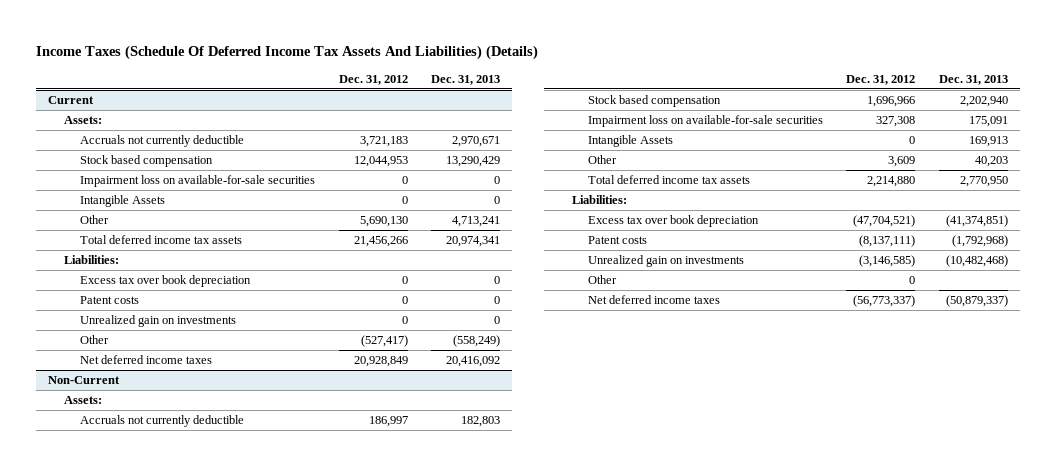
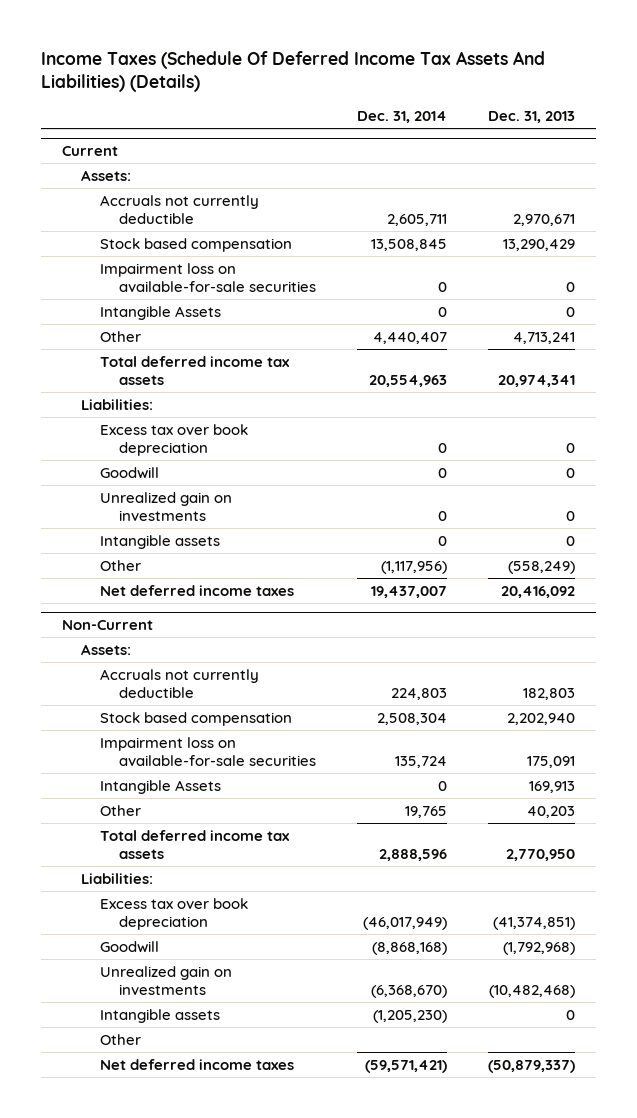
[338,74,408,85] Dec. 31, 2012 -> none
none -> [357,111,448,124] Dec. 31, 2014
[80,296,140,305] Patent costs -> [100,466,160,479] Goodwill
none -> [100,534,221,549] Intangible assets
[587,236,647,245] Patent costs -> [100,940,160,953] Goodwill
none -> [100,1008,221,1023] Intangible assets

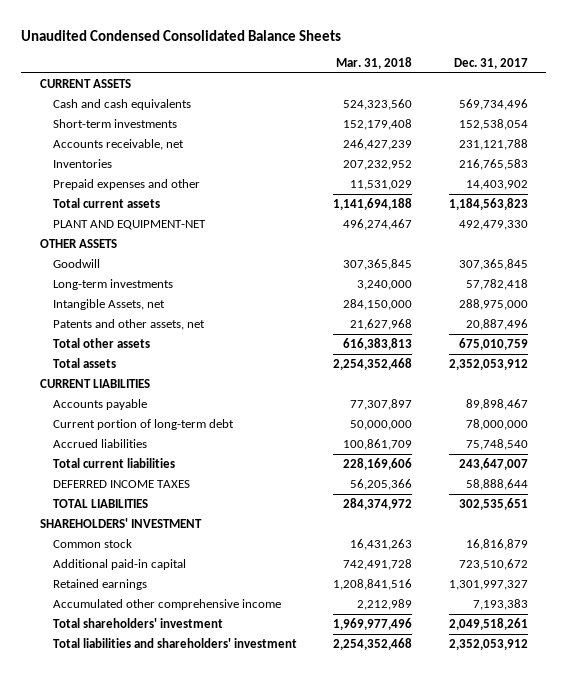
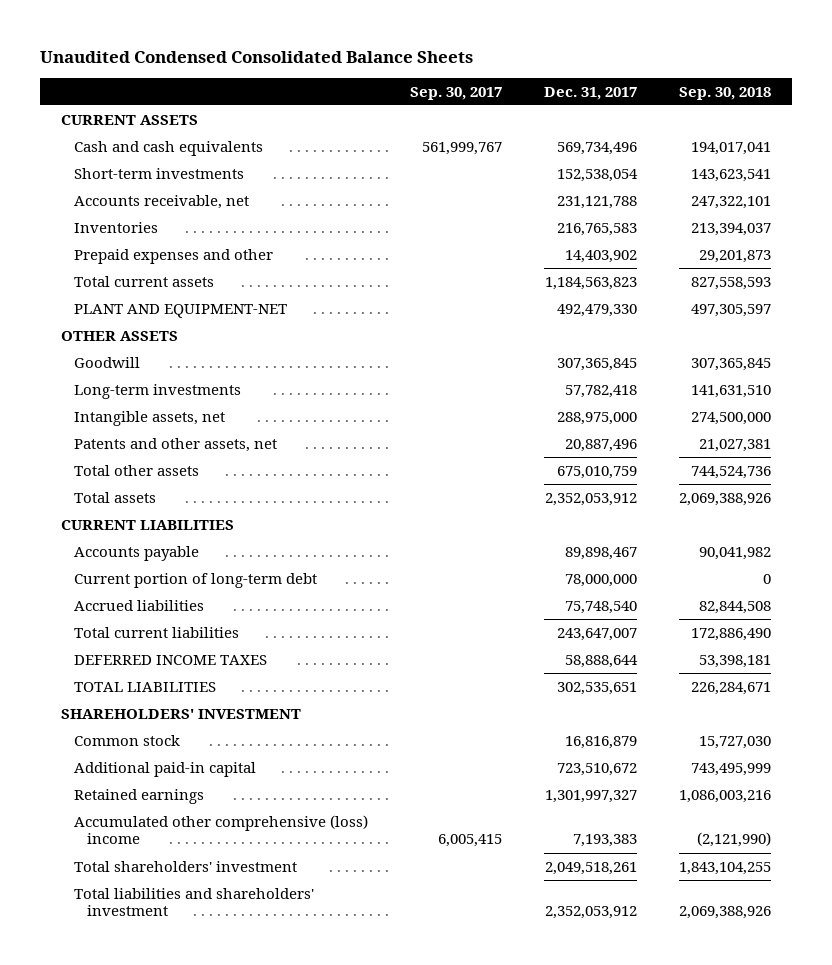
[336,57,413,70] Mar. 31, 2018 -> none
none -> [410,86,503,100] Sep. 30, 2017
none -> [679,86,772,100] Sep. 30, 2018
[52,298,165,310] Intangible Assets, net -> [73,410,225,426] Intangible assets, net
[52,598,281,610] Accumulated other comprehensive income -> [73,814,368,845] Accumulated other comprehensive (loss) income

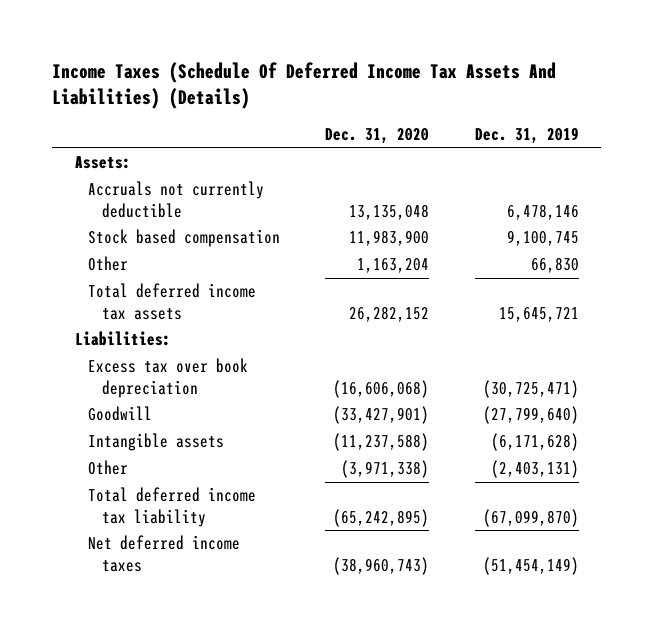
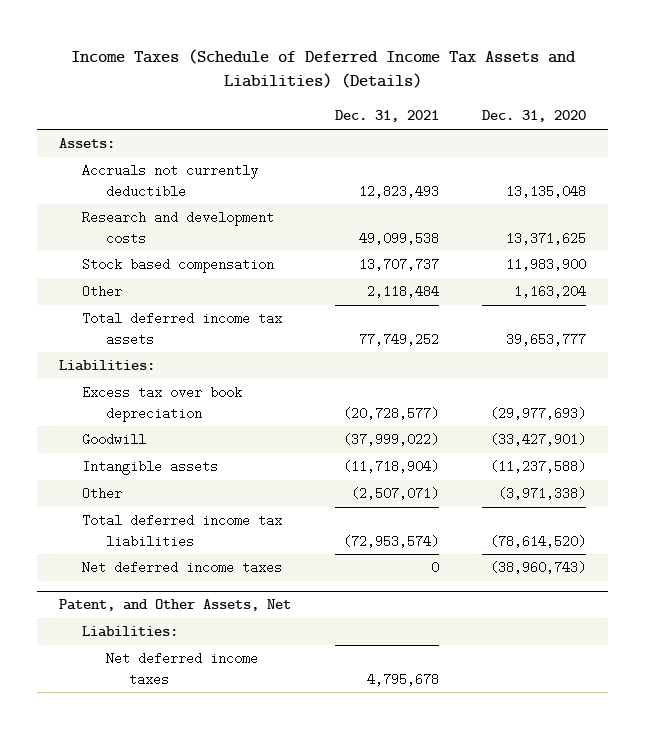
[52,62,557,110] Income Taxes (Schedule Of Deferred Income Tax Assets And Liabilities) (Details) -> [70,48,576,89] Income Taxes (Schedule of Deferred Income Tax Assets and Liabilities) (Details)
[474,127,579,145] Dec. 31, 2019 -> none
none -> [334,110,439,123] Dec. 31, 2021
none -> [82,211,275,245] Research and development costs
[349,305,430,322] 26,282,152 -> [506,332,587,346] 39,653,777
[333,379,430,398] (16,606,068) -> [490,406,587,420] (29,977,693)
[88,487,257,527] Total deferred income tax liability -> [82,514,283,548] Total deferred income tax liabilities
[333,508,430,527] (65,242,895) -> [490,534,587,548] (78,614,520)
none -> [59,599,292,612] Patent, and Other Assets, Net
none -> [82,626,179,638] Liabilities:
none -> [105,652,258,686] Net deferred income taxes

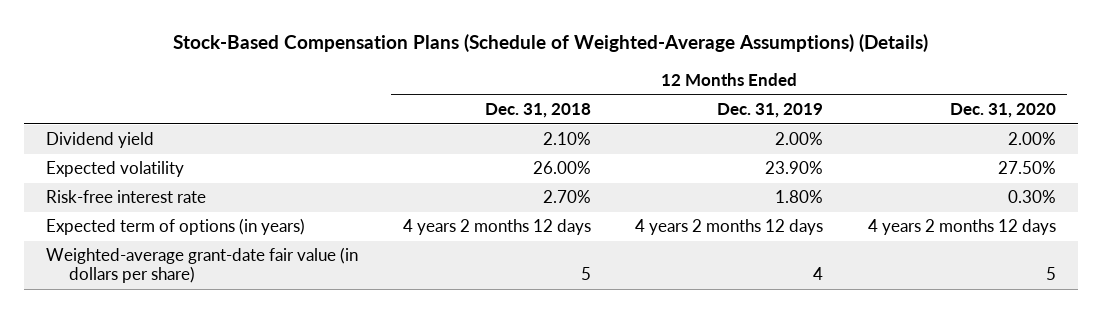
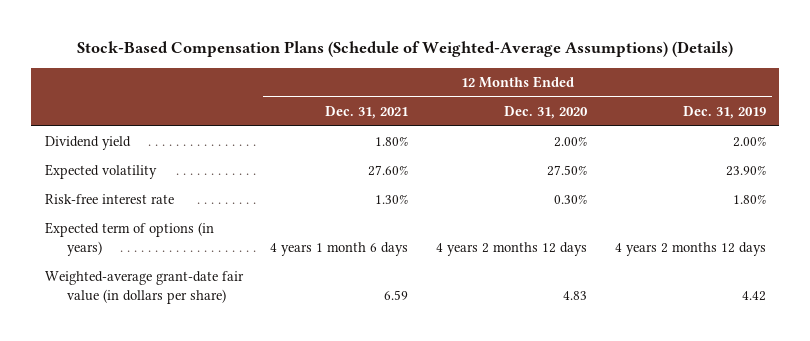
[484,102,591,118] Dec. 31, 2018 -> none
none -> [325,105,409,119] Dec. 31, 2021
[813,267,824,281] 4 -> [741,290,766,301] 4.42
[1045,267,1056,281] 5 -> [562,290,587,300] 4.83

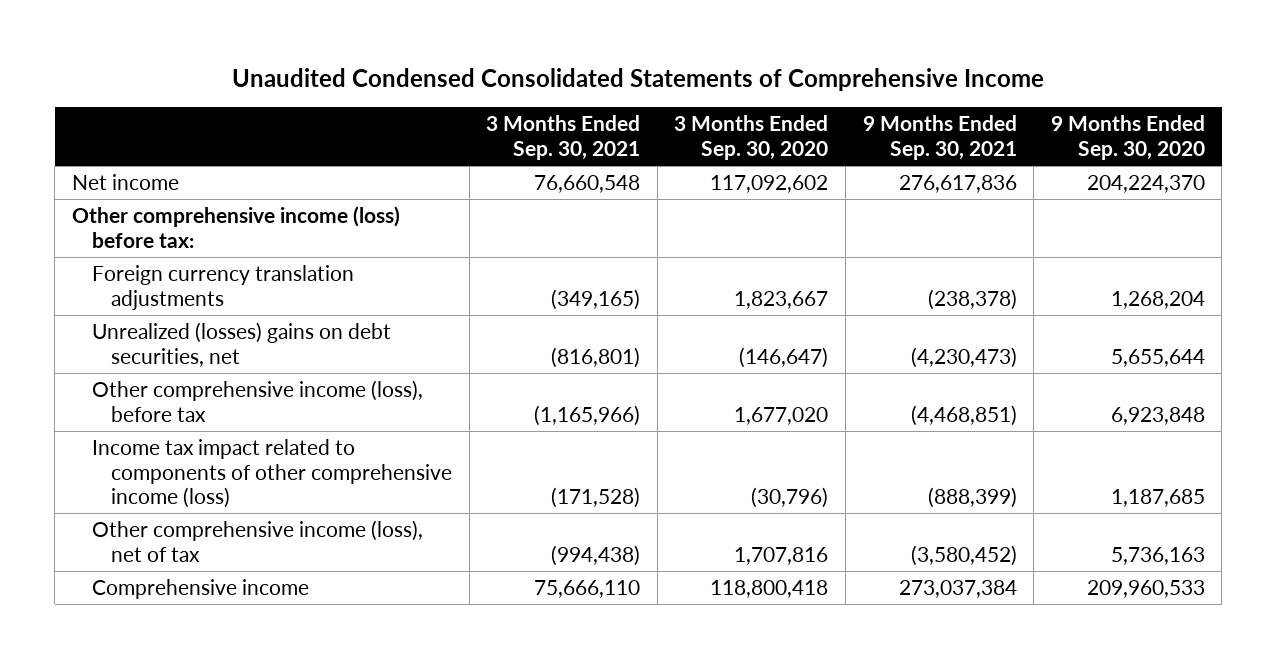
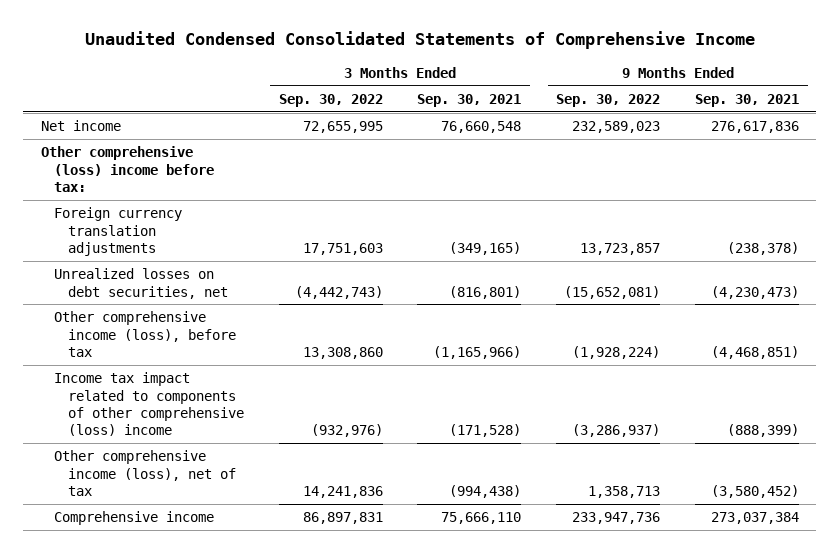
[674,115,829,160] 3 Months Ended Sep. 30, 2020 -> none
[1050,115,1205,160] 9 Months Ended Sep. 30, 2020 -> none
none -> [278,94,383,108] Sep. 30, 2022
none -> [556,94,661,108] Sep. 30, 2022
[71,206,400,248] Other comprehensive income (loss) before tax: -> [40,146,215,192] Other comprehensive (loss) income before tax:
[91,322,391,367] Unrealized (losses) gains on debt securities, net -> [54,268,228,299] Unrealized losses on debt securities, net
[91,439,453,508] Income tax impact related to components of other comprehensive income (loss) -> [54,372,244,437] Income tax impact related to components of other comprehensive (loss) income

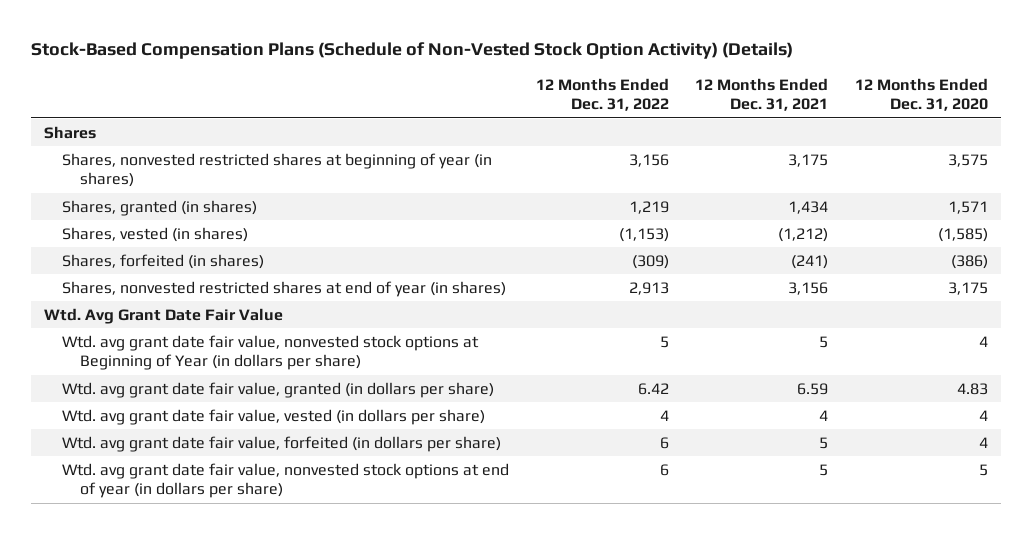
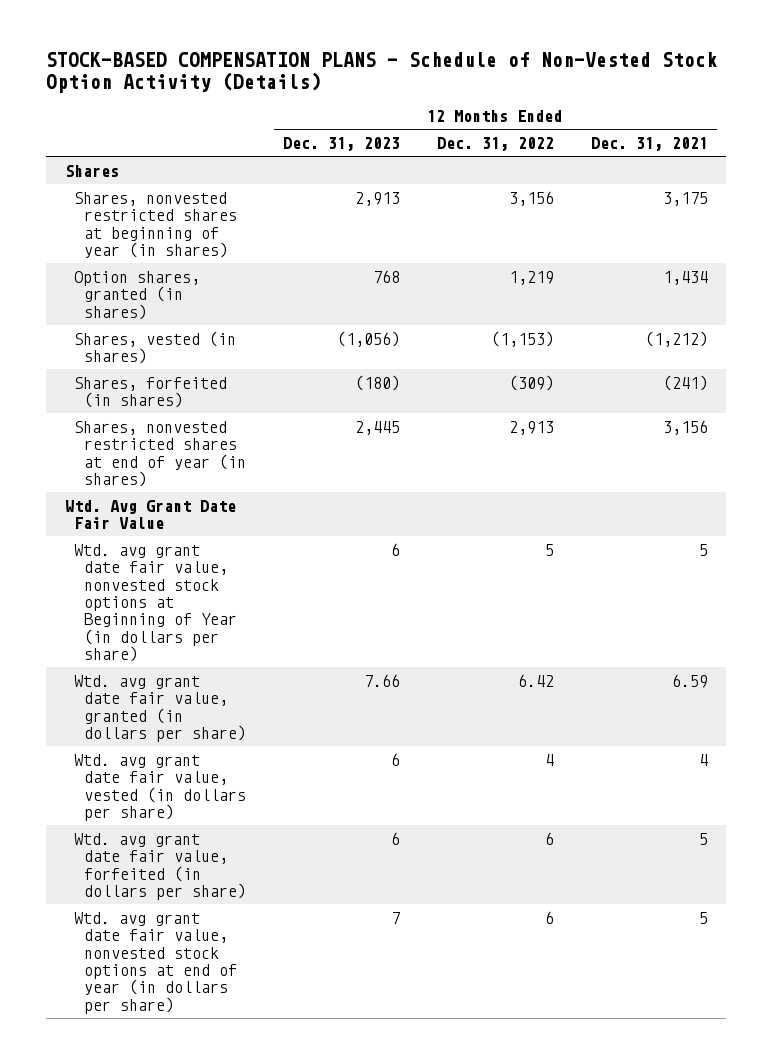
[30,42,793,60] Stock-Based Compensation Plans (Schedule of Non-Vested Stock Option Activity) (Details) -> [46,52,718,93] STOCK-BASED COMPENSATION PLANS - Schedule of Non-Vested Stock Option Activity (Details)
[854,77,988,112] 12 Months Ended Dec. 31, 2020 -> none
none -> [282,136,400,151] Dec. 31, 2023
[62,199,258,216] Shares, granted (in shares) -> [74,270,201,320] Option shares, granted (in shares)

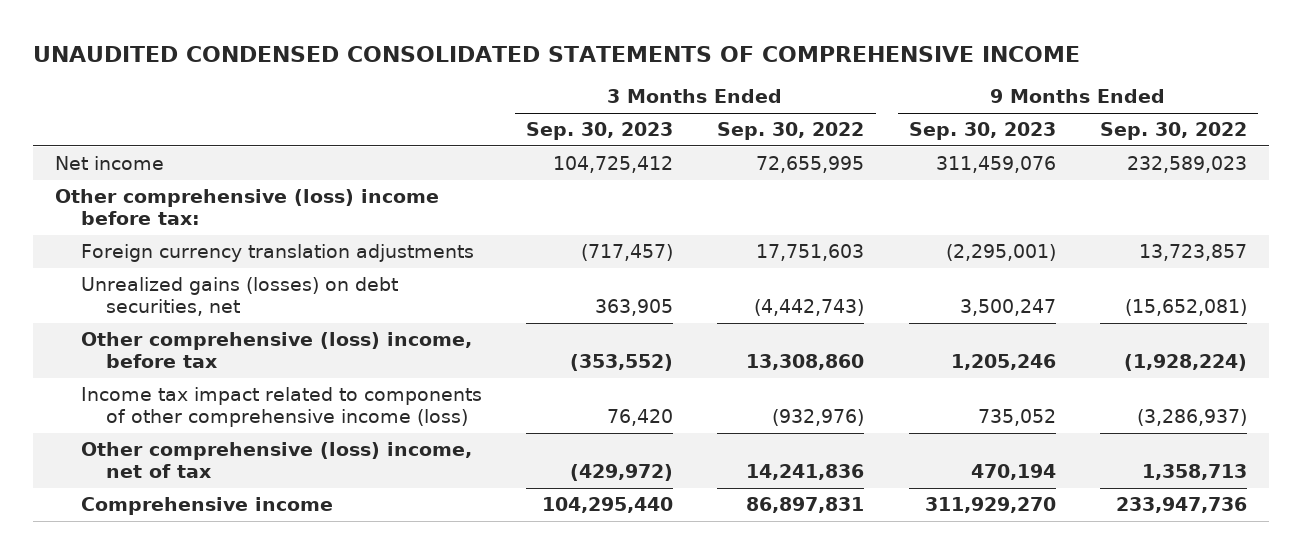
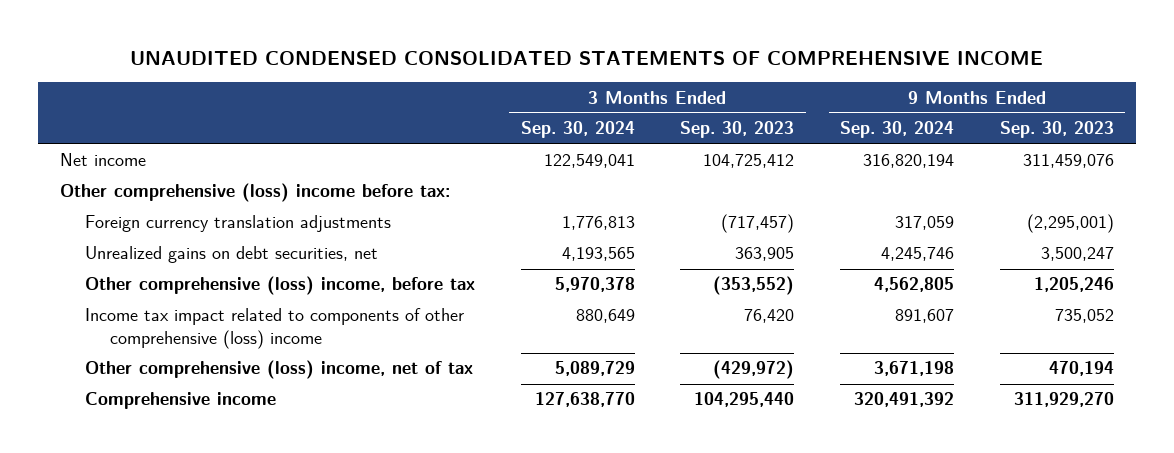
[717,122,865,141] Sep. 30, 2022 -> none
[1100,122,1248,141] Sep. 30, 2022 -> none
none -> [520,121,635,139] Sep. 30, 2024
none -> [839,121,954,139] Sep. 30, 2024
[80,277,398,317] Unrealized gains (losses) on debt securities, net -> [84,246,378,264] Unrealized gains on debt securities, net
[80,387,482,428] Income tax impact related to components of other comprehensive income (loss) -> [84,308,464,349] Income tax impact related to components of other comprehensive (loss) income

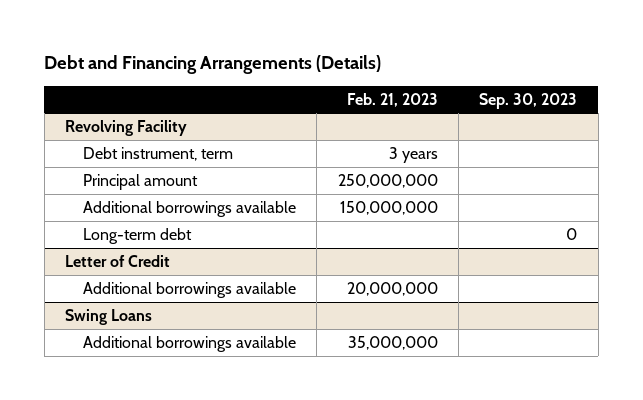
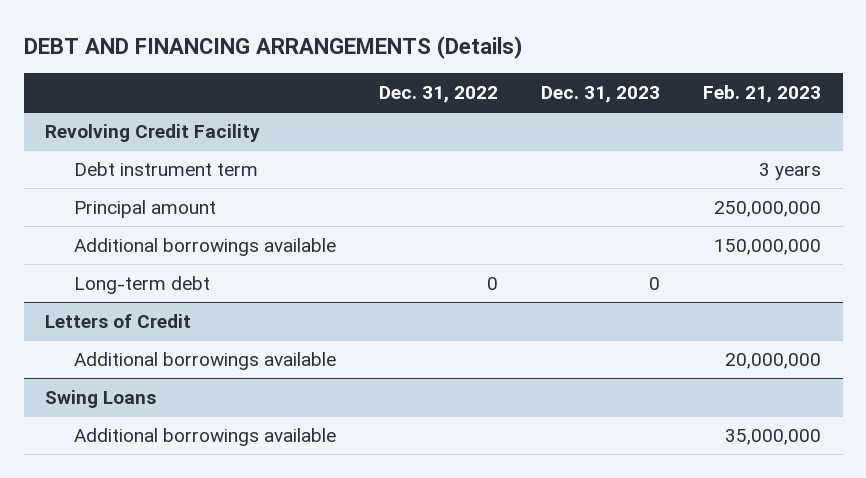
[44,55,382,75] Debt and Financing Arrangements (Details) -> [23,35,523,59] DEBT AND FINANCING ARRANGEMENTS (Details)
[479,92,578,109] Sep. 30, 2023 -> none
none -> [379,85,499,103] Dec. 31, 2022
none -> [541,85,661,103] Dec. 31, 2023
[65,119,188,136] Revolving Facility -> [45,123,261,142] Revolving Credit Facility
[82,146,233,161] Debt instrument, term -> [74,161,259,176] Debt instrument term
[65,254,171,267] Letter of Credit -> [45,313,192,328] Letters of Credit

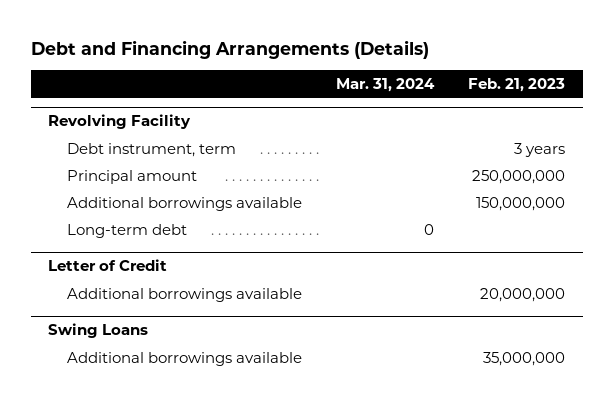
[23,35,523,59] DEBT AND FINANCING ARRANGEMENTS (Details) -> [31,39,430,59] Debt and Financing Arrangements (Details)
[379,85,499,103] Dec. 31, 2022 -> none
[541,85,661,103] Dec. 31, 2023 -> none
none -> [336,77,436,92] Mar. 31, 2024
[45,123,261,142] Revolving Credit Facility -> [48,114,192,130] Revolving Facility
[74,161,259,176] Debt instrument term -> [67,142,237,157] Debt instrument, term
[45,313,192,328] Letters of Credit -> [48,259,168,272] Letter of Credit

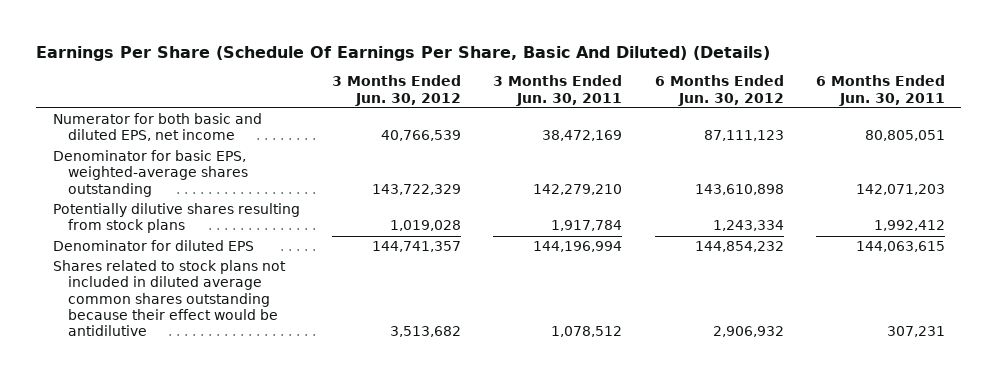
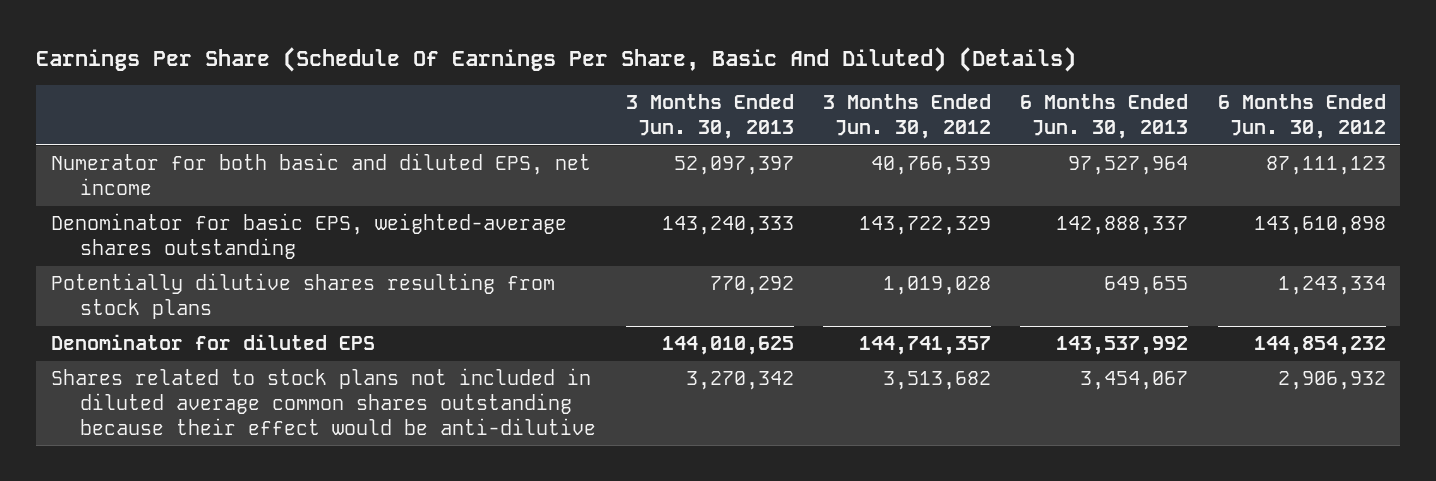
[493,75,623,106] 3 Months Ended Jun. 30, 2011 -> none
[815,75,945,106] 6 Months Ended Jun. 30, 2011 -> none
none -> [625,94,794,140] 3 Months Ended Jun. 30, 2013
none -> [1020,94,1189,140] 6 Months Ended Jun. 30, 2013
[52,260,286,337] Shares related to stock plans not included in diluted average common shares outstanding because their effect would be antidilutive -> [50,368,597,435] Shares related to stock plans not included in diluted average common shares outstanding because their effect would be anti-dilutive

